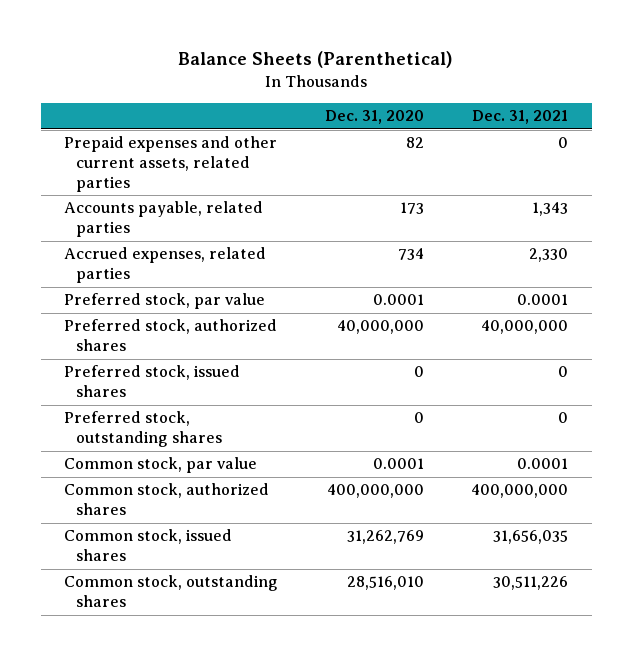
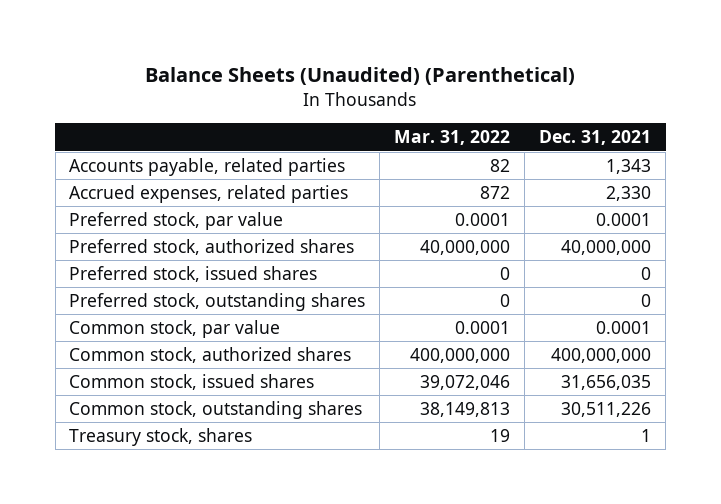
[178,51,454,69] Balance Sheets (Parenthetical) -> [145,67,576,86] Balance Sheets (Unaudited) (Parenthetical)
[325,110,425,125] Dec. 31, 2020 -> none
none -> [394,130,511,146] Mar. 31, 2022
[64,136,278,192] Prepaid expenses and other current assets, related parties -> none
none -> [69,427,253,446] Treasury stock, shares

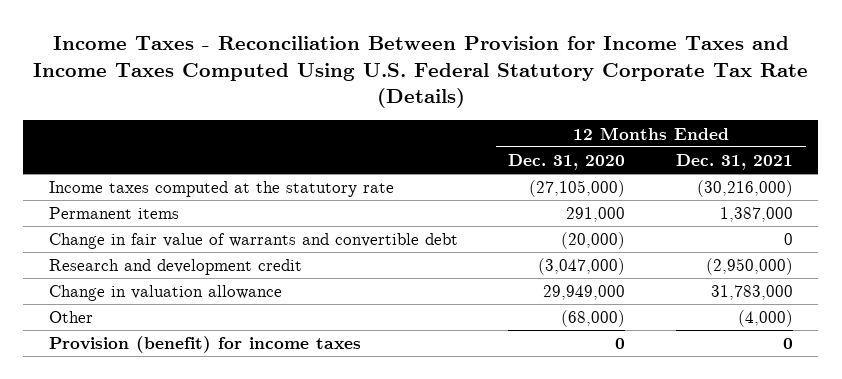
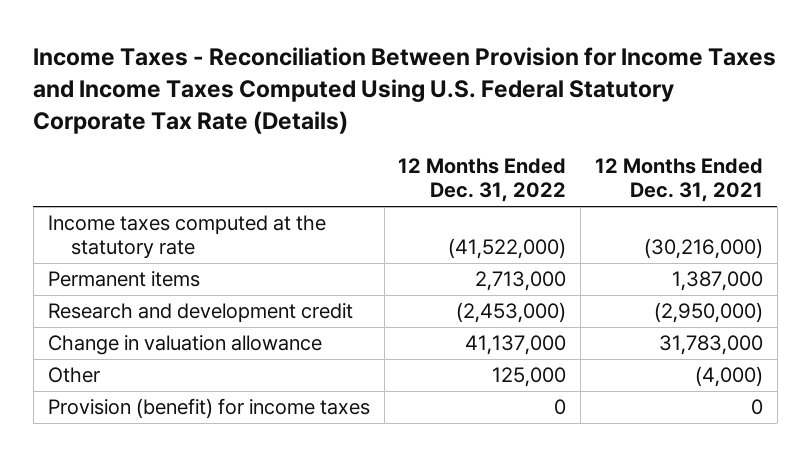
[508,153,626,170] Dec. 31, 2020 -> none
none -> [398,158,567,203] 12 Months Ended Dec. 31, 2022
[48,233,458,250] Change in fair value of warrants and convertible debt -> none

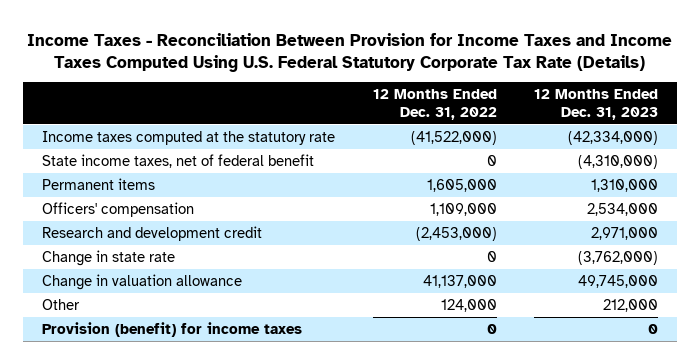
[595,158,764,203] 12 Months Ended Dec. 31, 2021 -> none
none -> [533,89,658,120] 12 Months Ended Dec. 31, 2023
none -> [42,153,315,168] State income taxes, net of federal benefit
[475,271,567,292] 2,713,000 -> [426,178,497,192] 1,605,000
none -> [42,201,195,217] Officers' compensation
none -> [42,249,176,266] Change in state rate
[492,367,567,388] 125,000 -> [440,298,497,312] 124,000

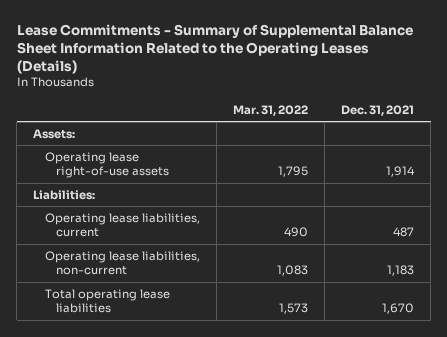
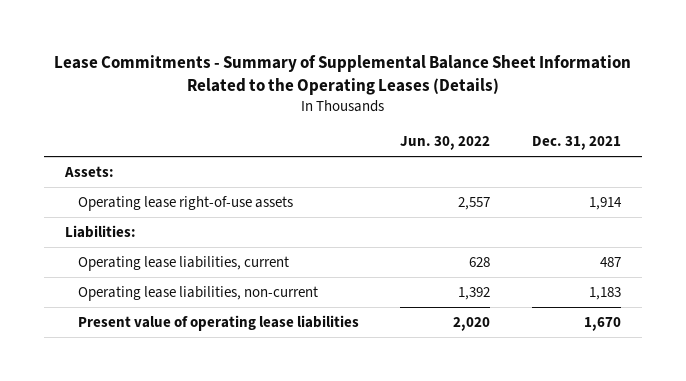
[232,104,308,116] Mar. 31, 2022 -> none
none -> [400,135,491,150] Jun. 30, 2022
[44,288,170,314] Total operating lease liabilities -> [77,315,359,332] Present value of operating lease liabilities

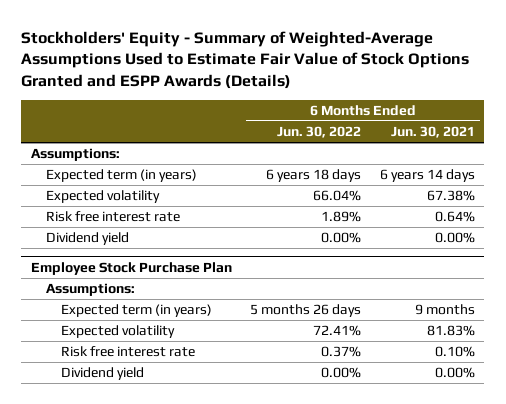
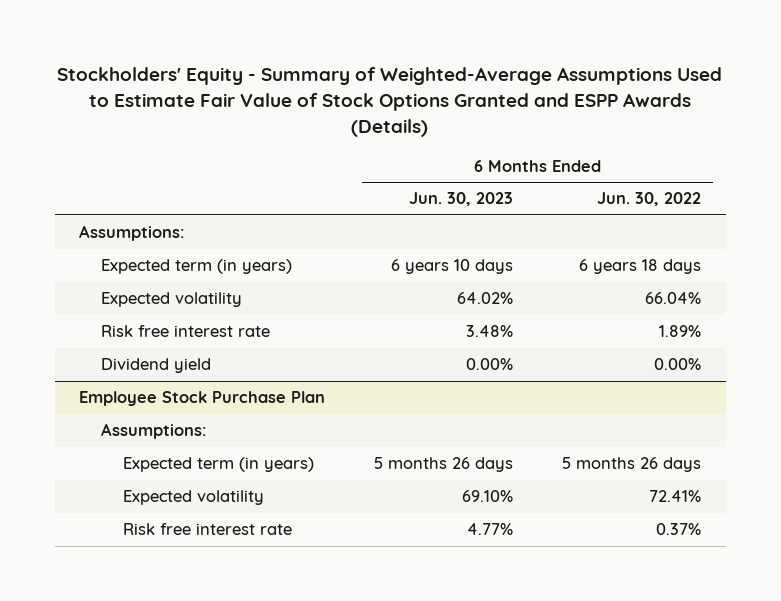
[391,126,476,139] Jun. 30, 2021 -> none
none -> [409,192,514,207] Jun. 30, 2023
[61,367,145,381] Dividend yield -> none

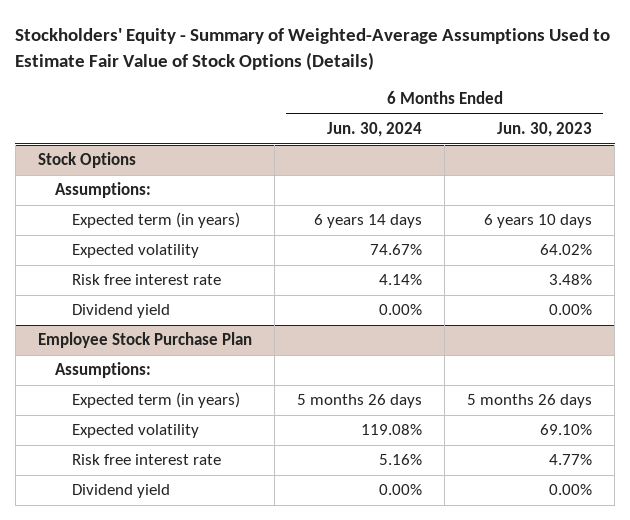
[57,66,723,137] Stockholders' Equity - Summary of Weighted-Average Assumptions Used to Estimate Fair Value of Stock Options Granted and ESPP Awards (Details) -> [15,28,611,71] Stockholders' Equity - Summary of Weighted-Average Assumptions Used to Estimate Fair Value of Stock Options (Details)
[597,192,702,207] Jun. 30, 2022 -> none
none -> [327,122,423,138] Jun. 30, 2024
none -> [37,152,136,169] Stock Options
none -> [71,484,170,499] Dividend yield

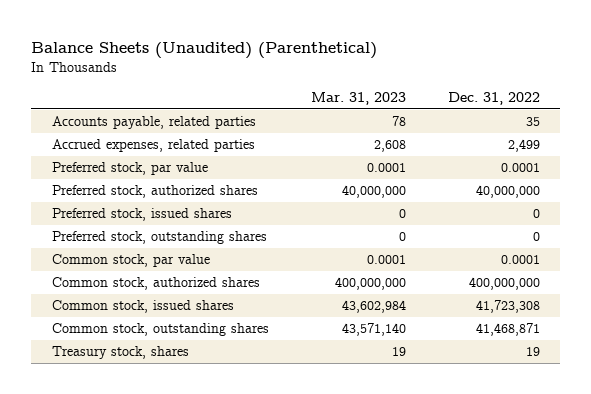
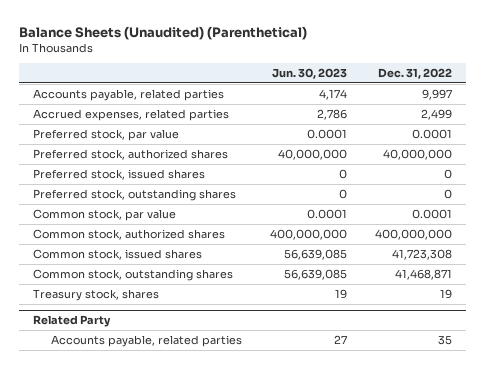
[310,92,406,106] Mar. 31, 2023 -> none
none -> [271,67,347,79] Jun. 30, 2023
[525,117,540,127] 35 -> [421,88,452,100] 9,997
none -> [33,315,112,328] Related Party
none -> [50,334,242,347] Accounts payable, related parties

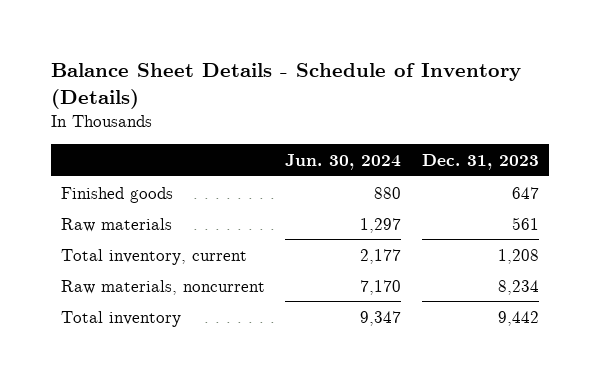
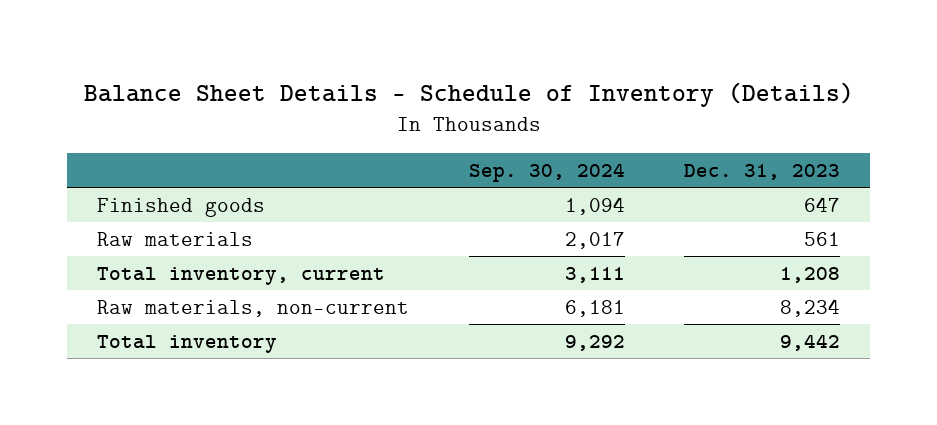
[285,153,402,170] Jun. 30, 2024 -> none
none -> [468,163,625,183] Sep. 30, 2024
[60,279,265,295] Raw materials, noncurrent -> [96,299,409,317] Raw materials, non-current

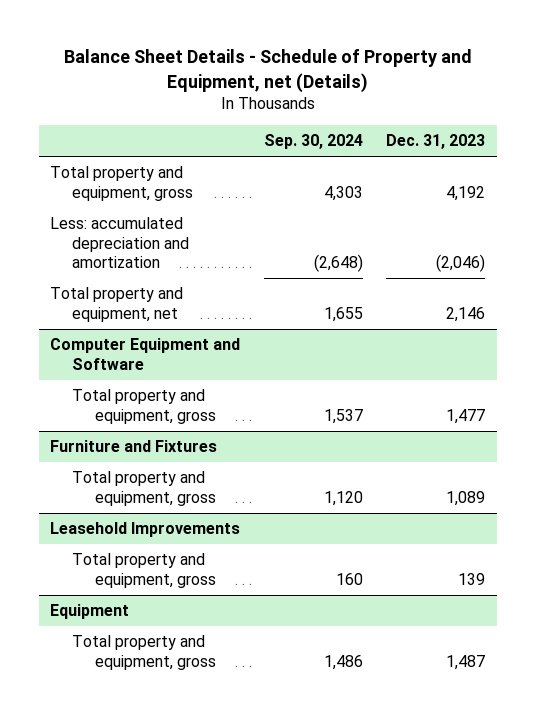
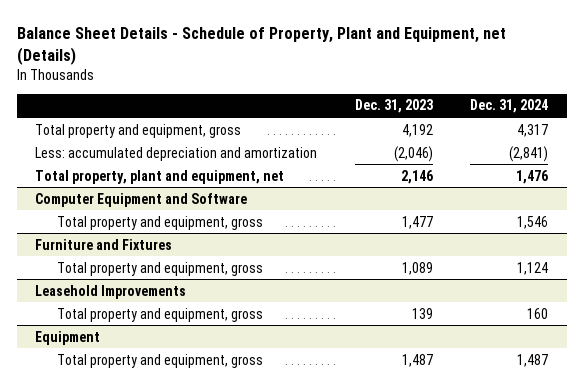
[63,49,472,93] Balance Sheet Details - Schedule of Property and Equipment, net (Details) -> [16,26,506,65] Balance Sheet Details - Schedule of Property, Plant and Equipment, net (Details)
[263,134,363,150] Sep. 30, 2024 -> none
none -> [470,99,549,114] Dec. 31, 2024
[50,287,184,322] Total property and equipment, net -> [35,169,285,184] Total property, plant and equipment, net

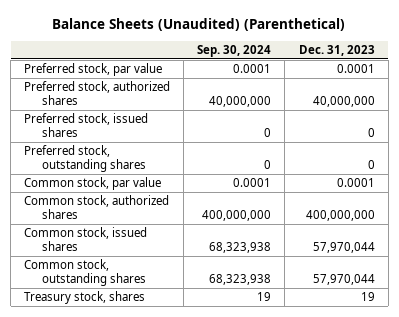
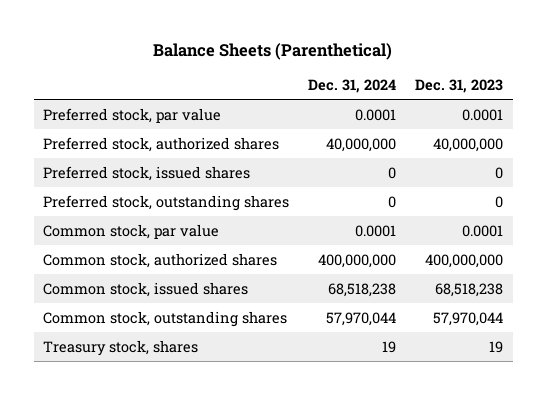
[52,17,346,31] Balance Sheets (Unaudited) (Parenthetical) -> [153,43,393,61] Balance Sheets (Parenthetical)
[197,44,272,57] Sep. 30, 2024 -> none
none -> [308,79,397,94] Dec. 31, 2024
[312,242,375,254] 57,970,044 -> [435,282,504,297] 68,518,238

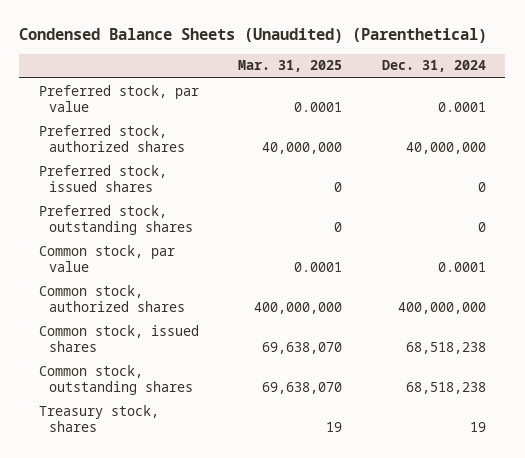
[153,43,393,61] Balance Sheets (Parenthetical) -> [19,28,488,44] Condensed Balance Sheets (Unaudited) (Parenthetical)
[415,79,504,94] Dec. 31, 2023 -> none
none -> [238,60,343,73] Mar. 31, 2025
[326,311,397,326] 57,970,044 -> [405,381,486,394] 68,518,238

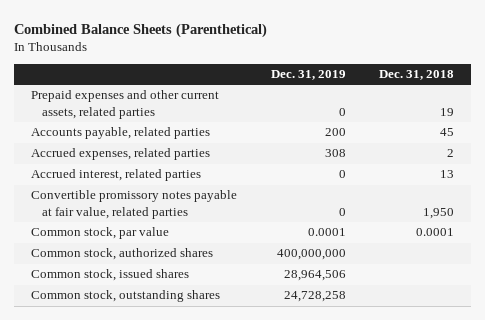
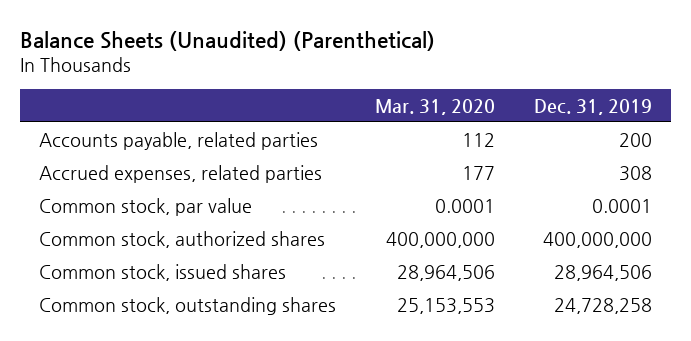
[14,22,268,38] Combined Balance Sheets (Parenthetical) -> [19,31,435,52] Balance Sheets (Unaudited) (Parenthetical)
[379,70,455,81] Dec. 31, 2018 -> none
none -> [375,98,496,115] Mar. 31, 2020
[30,90,219,119] Prepaid expenses and other current assets, related parties -> none
[30,169,201,182] Accrued interest, related parties -> none
[30,190,237,219] Convertible promissory notes payable at fair value, related parties -> none

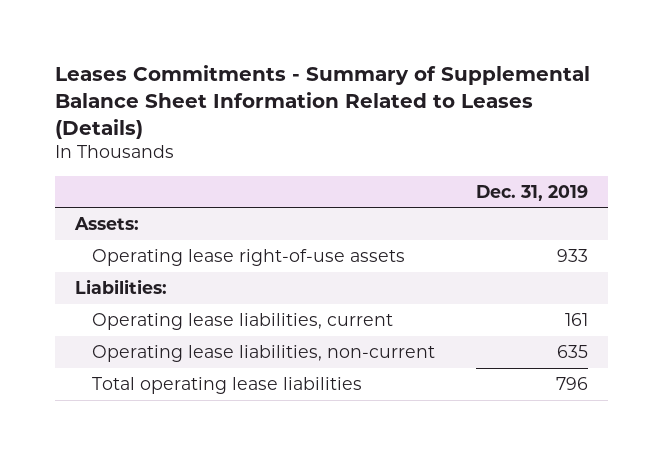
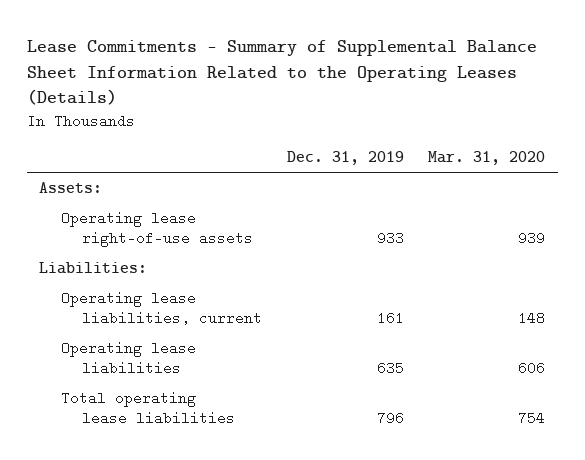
[54,65,590,140] Leases Commitments - Summary of Supplemental Balance Sheet Information Related to Leases (Details) -> [26,40,537,106] Lease Commitments - Summary of Supplemental Balance Sheet Information Related to the Operating Leases (Details)
none -> [428,151,546,166] Mar. 31, 2020
[91,344,435,362] Operating lease liabilities, non-current -> [60,341,196,375] Operating lease liabilities

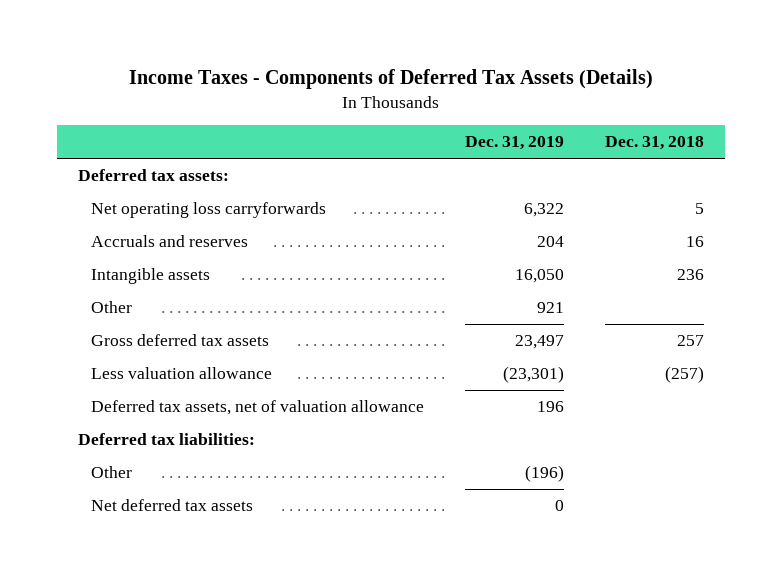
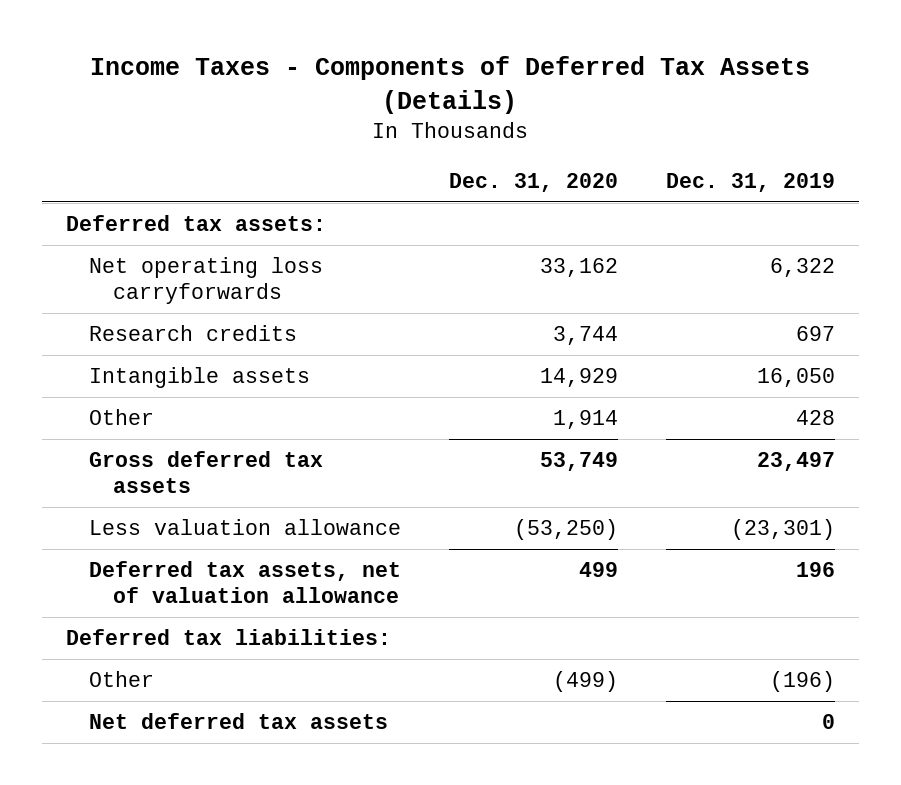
[605,136,705,151] Dec. 31, 2018 -> none
none -> [449,172,619,192] Dec. 31, 2020
[91,235,249,248] Accruals and reserves -> none
none -> [89,325,298,342] Research credits
[537,302,565,314] 921 -> [796,410,836,426] 428

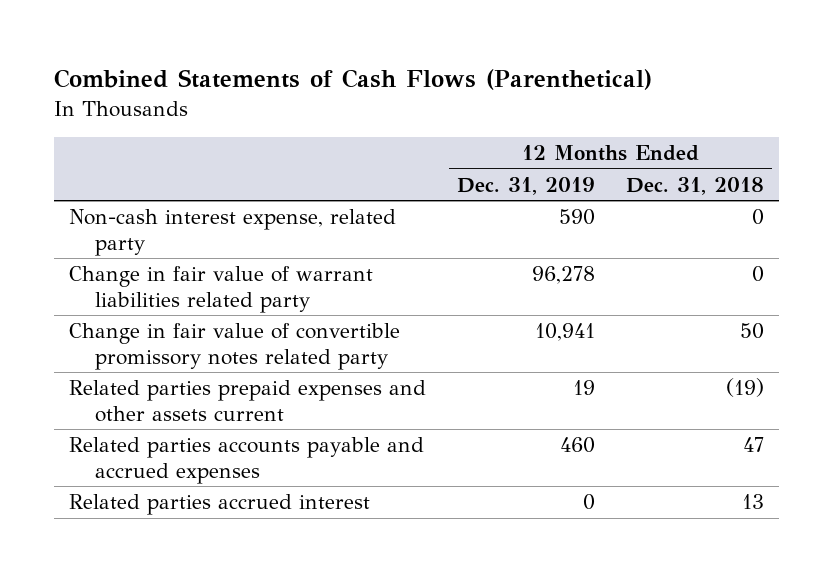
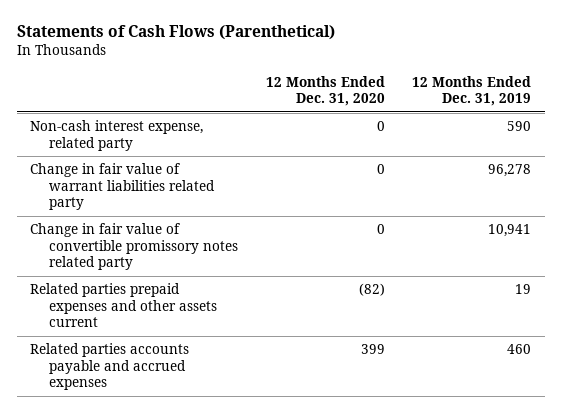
[53,68,652,90] Combined Statements of Cash Flows (Parenthetical) -> [16,25,335,41] Statements of Cash Flows (Parenthetical)
[625,176,764,195] Dec. 31, 2018 -> none
none -> [265,75,385,107] 12 Months Ended Dec. 31, 2020
[69,494,371,516] Related parties accrued interest -> none

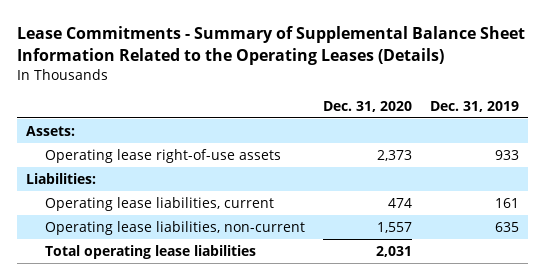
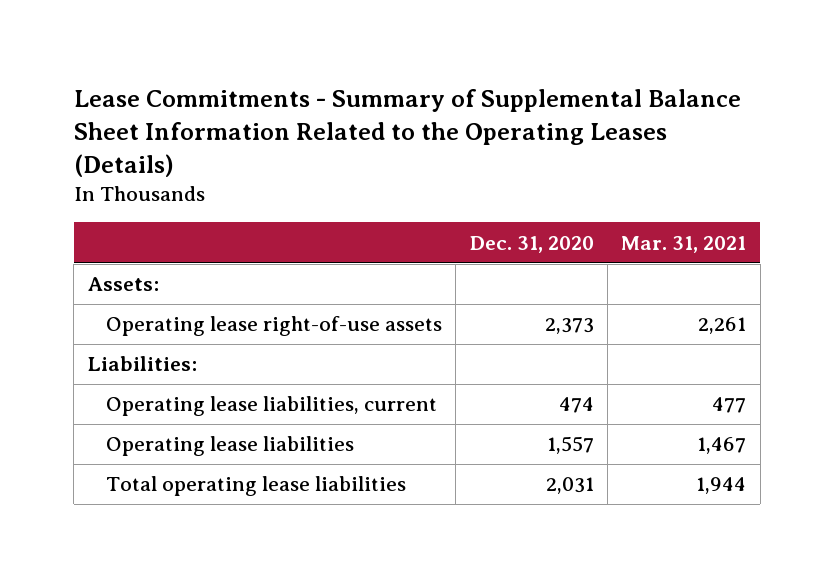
[430,101,520,113] Dec. 31, 2019 -> none
none -> [621,235,747,253] Mar. 31, 2021
[44,220,305,235] Operating lease liabilities, non-current -> [106,436,355,457] Operating lease liabilities

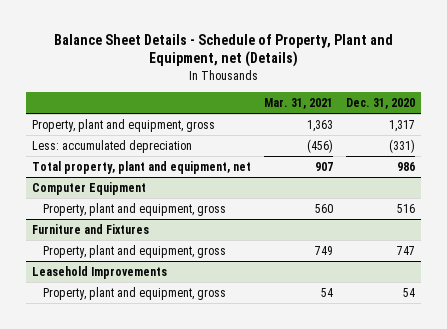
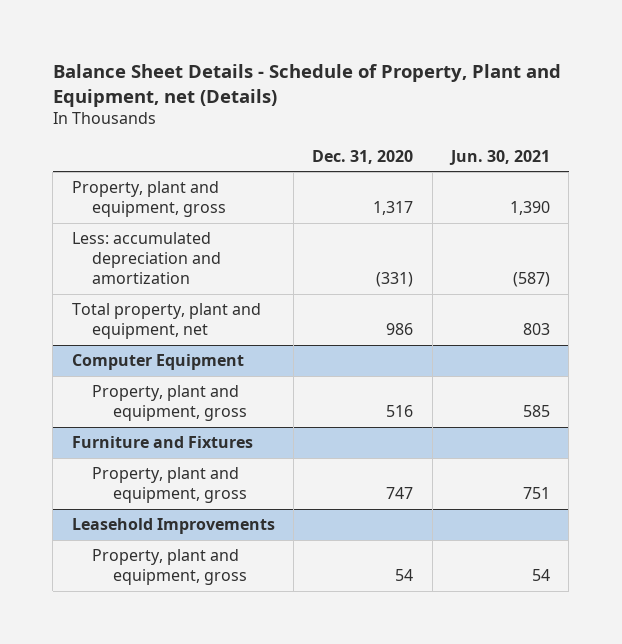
[264,97,334,109] Mar. 31, 2021 -> none
none -> [448,149,550,165] Jun. 30, 2021
[32,139,193,153] Less: accumulated depreciation -> [71,232,222,285] Less: accumulated depreciation and amortization

